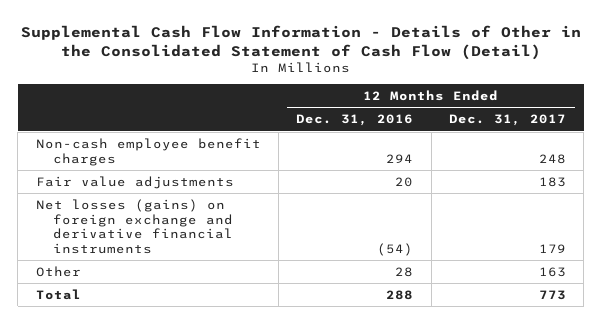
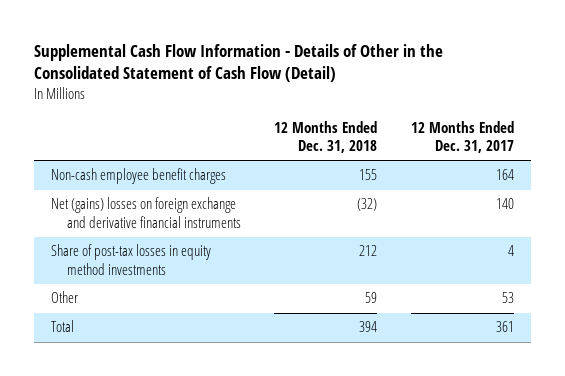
[296,114,414,127] Dec. 31, 2016 -> none
none -> [274,120,378,153] 12 Months Ended Dec. 31, 2018
[35,175,234,189] Fair value adjustments -> none
[538,153,566,164] 248 -> [495,169,514,181] 164
[35,198,233,254] Net losses (gains) on foreign exchange and derivative financial instruments -> [51,197,241,228] Net (gains) losses on foreign exchange and derivative financial instruments
[538,243,566,253] 179 -> [495,198,514,210] 140
none -> [51,244,212,275] Share of post-tax losses in equity method investments
[538,266,566,277] 163 -> [501,292,514,304] 53
[538,289,566,300] 773 -> [495,321,514,333] 361

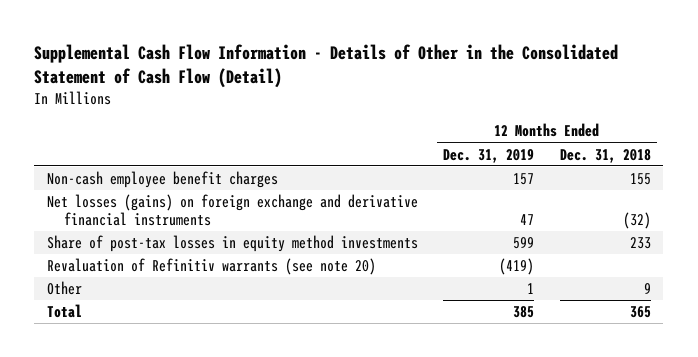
[410,120,514,153] 12 Months Ended Dec. 31, 2017 -> none
none -> [443,148,535,163] Dec. 31, 2019
[51,197,241,228] Net (gains) losses on foreign exchange and derivative financial instruments -> [47,194,419,227] Net losses (gains) on foreign exchange and derivative financial instruments
[359,245,378,257] 212 -> [629,237,651,250] 233
none -> [47,258,377,276] Revaluation of Refinitiv warrants (see note 20)
[365,292,378,304] 59 -> [643,283,651,295] 9
[359,321,378,333] 394 -> [629,306,651,319] 365

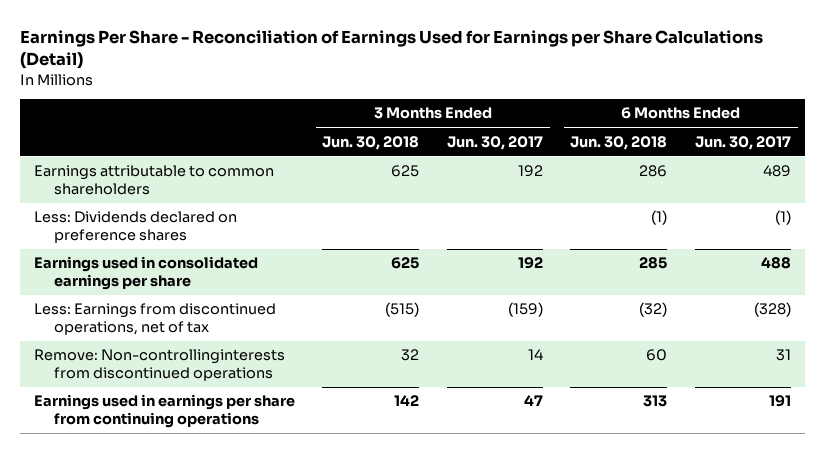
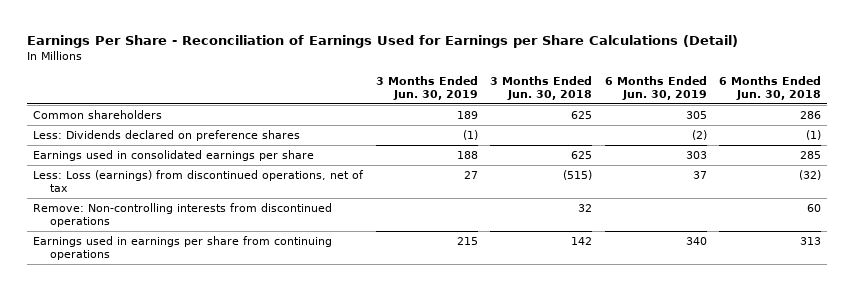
[446,135,543,150] Jun. 30, 2017 -> none
[695,135,792,150] Jun. 30, 2017 -> none
none -> [375,75,478,101] 3 Months Ended Jun. 30, 2019
none -> [604,75,707,101] 6 Months Ended Jun. 30, 2019
[33,165,274,196] Earnings attributable to common shareholders -> [33,109,163,119] Common shareholders
[33,303,276,336] Less: Earnings from discontinued operations, net of tax -> [33,169,365,192] Less: Loss (earnings) from discontinued operations, net of tax
[33,349,285,382] Remove: Non-controllinginterests from discontinued operations -> [33,202,333,227] Remove: Non-controlling interests from discontinued operations

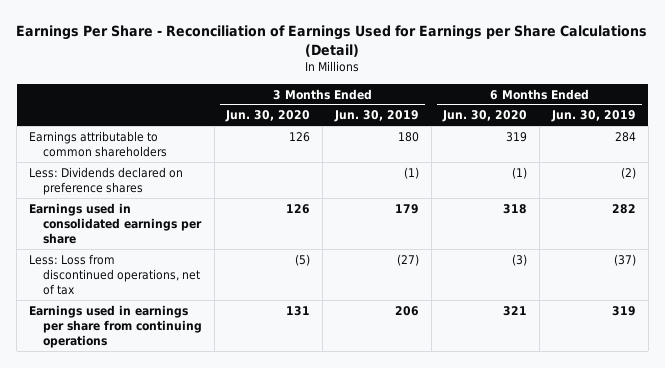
[490,75,593,101] 3 Months Ended Jun. 30, 2018 -> none
[719,75,822,101] 6 Months Ended Jun. 30, 2018 -> none
none -> [225,110,311,123] Jun. 30, 2020
none -> [442,110,528,123] Jun. 30, 2020
[33,109,163,119] Common shareholders -> [29,130,168,158] Earnings attributable to common shareholders
[456,110,478,119] 189 -> [397,131,419,142] 180
[685,110,707,119] 305 -> [614,131,636,142] 284
[33,202,333,227] Remove: Non-controlling interests from discontinued operations -> none
[456,150,478,159] 188 -> [394,203,419,214] 179
[685,150,707,159] 303 -> [611,203,636,214] 282
[33,169,365,192] Less: Loss (earnings) from discontinued operations, net of tax -> [29,253,201,296] Less: Loss from discontinued operations, net of tax
[463,170,478,179] 27 -> [396,253,419,266] (27)
[692,170,707,179] 37 -> [613,253,636,266] (37)
[456,236,478,245] 215 -> [394,305,419,316] 206
[685,236,707,245] 340 -> [611,305,636,316] 319

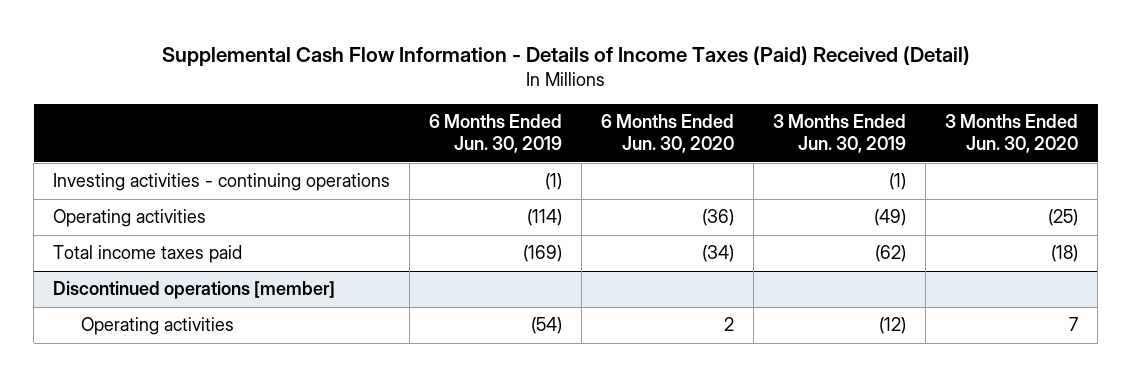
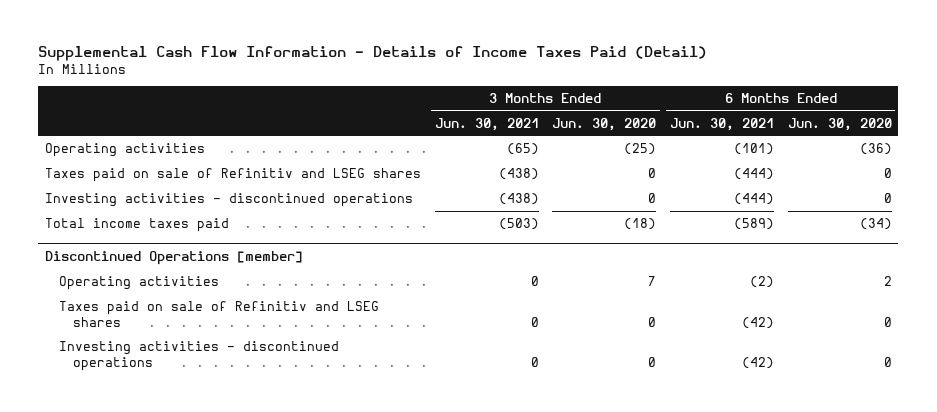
[161,45,970,66] Supplemental Cash Flow Information - Details of Income Taxes (Paid) Received (Detail) -> [38,46,708,62] Supplemental Cash Flow Information - Details of Income Taxes Paid (Detail)
[429,114,563,154] 6 Months Ended Jun. 30, 2019 -> none
[773,114,907,154] 3 Months Ended Jun. 30, 2019 -> none
none -> [434,117,539,131] Jun. 30, 2021
none -> [669,117,774,131] Jun. 30, 2021
[53,173,391,192] Investing activities - continuing operations -> none
none -> [44,168,421,183] Taxes paid on sale of Refinitiv and LSEG shares
none -> [44,193,413,208] Investing activities - discontinued operations
[53,281,336,300] Discontinued operations [member] -> [44,250,303,265] Discontinued Operations [member]
none -> [58,301,379,327] Taxes paid on sale of Refinitiv and LSEG shares
none -> [58,341,339,371] Investing activities - discontinued operations

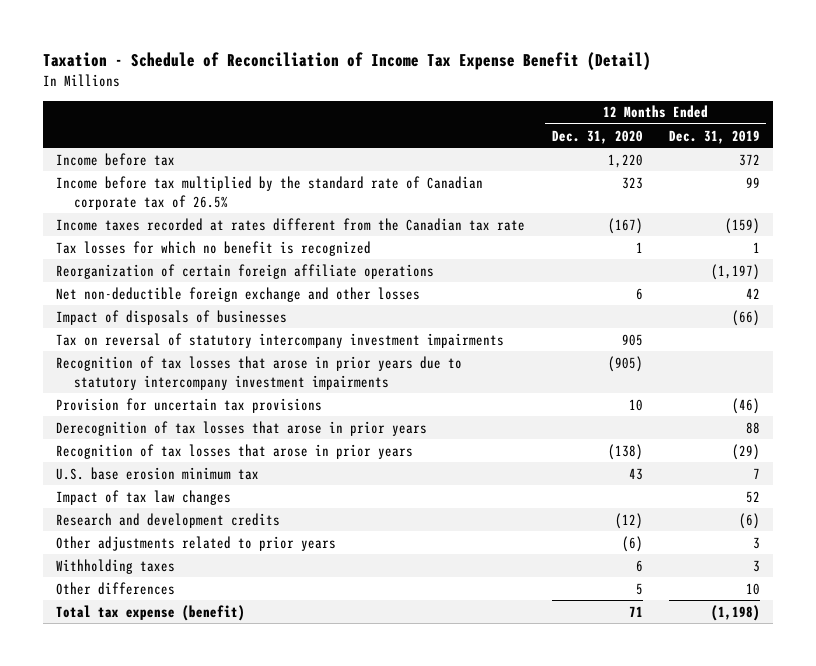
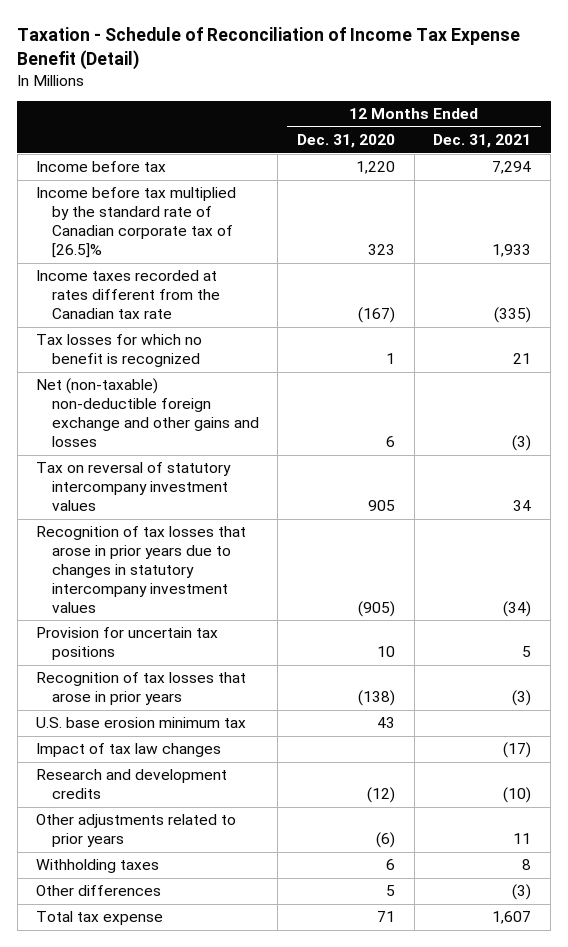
[668,129,760,144] Dec. 31, 2019 -> none
none -> [433,134,532,149] Dec. 31, 2021
[56,175,484,210] Income before tax multiplied by the standard rate of Canadian corporate tax of 26.5% -> [36,187,237,259] Income before tax multiplied by the standard rate of Canadian corporate tax of [26.5]%
[56,263,435,279] Reorganization of certain foreign affiliate operations -> none
[56,309,288,325] Impact of disposals of businesses -> none
[56,420,428,436] Derecognition of tax losses that arose in prior years -> none
[56,286,421,302] Net non-deductible foreign exchange and other losses -> [36,378,259,448] Net (non-taxable) non-deductible foreign exchange and other gains and losses
[56,332,505,348] Tax on reversal of statutory intercompany investment impairments -> [36,462,232,512] Tax on reversal of statutory intercompany investment values
[56,355,463,390] Recognition of tax losses that arose in prior years due to statutory intercompany investment impairments -> [36,526,247,613] Recognition of tax losses that arose in prior years due to changes in statutory intercompany investment values
[56,397,323,413] Provision for uncertain tax provisions -> [36,627,219,661] Provision for uncertain tax positions
[56,604,246,621] Total tax expense (benefit) -> [36,911,164,926] Total tax expense

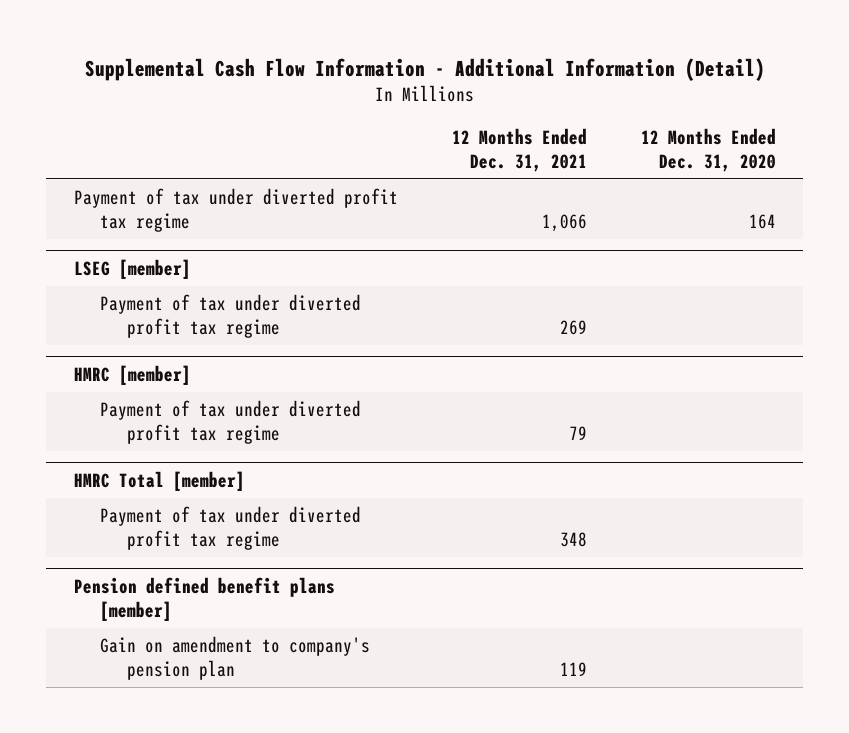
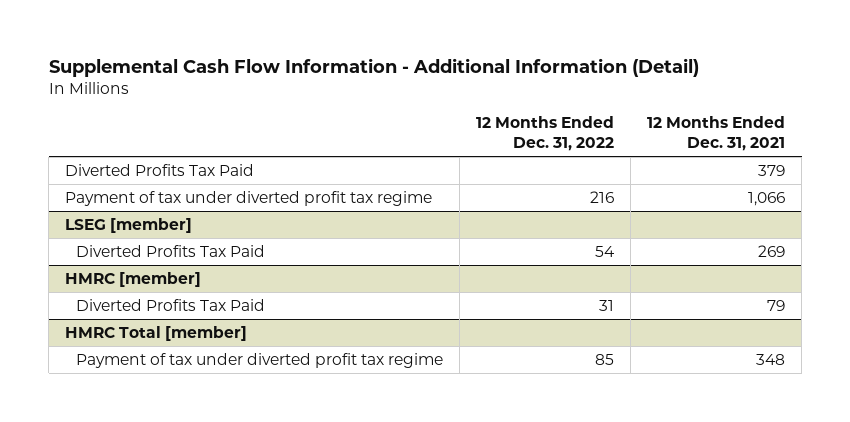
[640,127,776,172] 12 Months Ended Dec. 31, 2020 -> none
none -> [476,115,615,151] 12 Months Ended Dec. 31, 2022
none -> [65,163,255,176] Diverted Profits Tax Paid
[100,294,362,339] Payment of tax under diverted profit tax regime -> [76,244,266,257] Diverted Profits Tax Paid
[100,400,362,445] Payment of tax under diverted profit tax regime -> none
none -> [76,298,266,311] Diverted Profits Tax Paid
[73,577,335,621] Pension defined benefit plans [member] -> none
[100,636,371,681] Gain on amendment to company's pension plan -> none

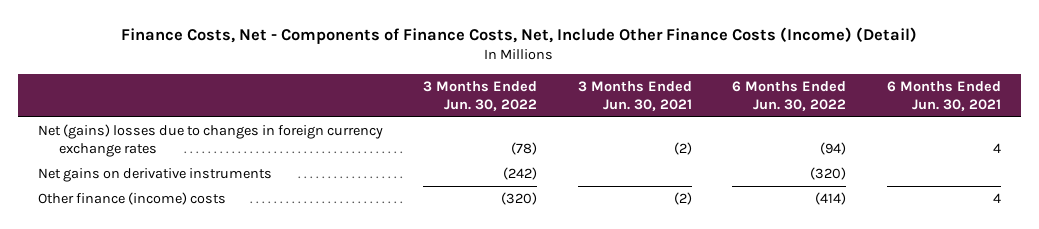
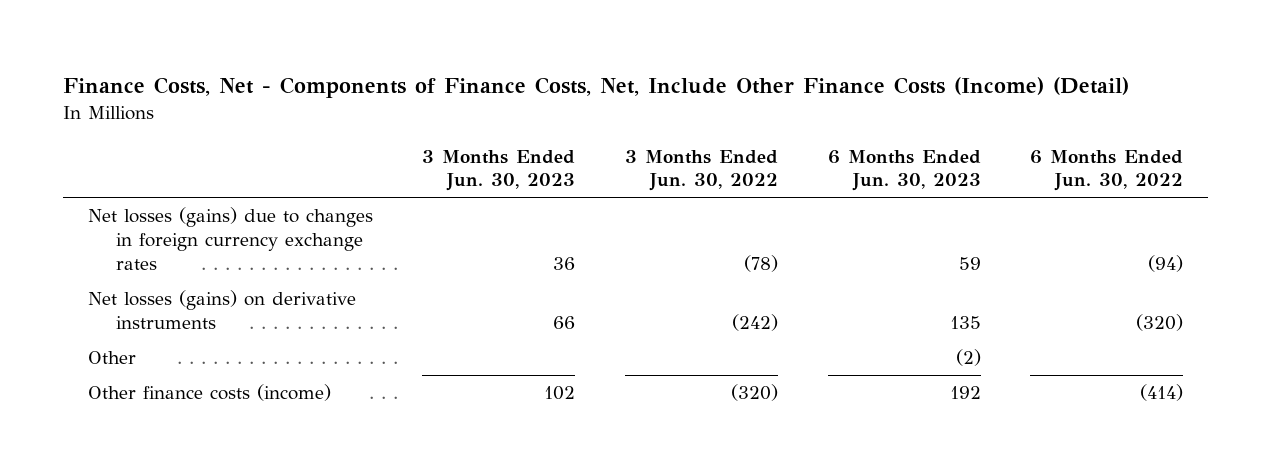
[577,80,692,111] 3 Months Ended Jun. 30, 2021 -> none
[886,80,1001,111] 6 Months Ended Jun. 30, 2021 -> none
none -> [422,149,576,192] 3 Months Ended Jun. 30, 2023
none -> [827,149,981,192] 6 Months Ended Jun. 30, 2023
[37,123,383,157] Net (gains) losses due to changes in foreign currency exchange rates -> [87,207,373,270] Net losses (gains) due to changes in foreign currency exchange rates
[37,167,272,182] Net gains on derivative instruments -> [87,290,356,330] Net losses (gains) on derivative instruments
none -> [87,351,136,365] Other
[37,191,226,205] Other finance (income) costs -> [87,384,331,402] Other finance costs (income)

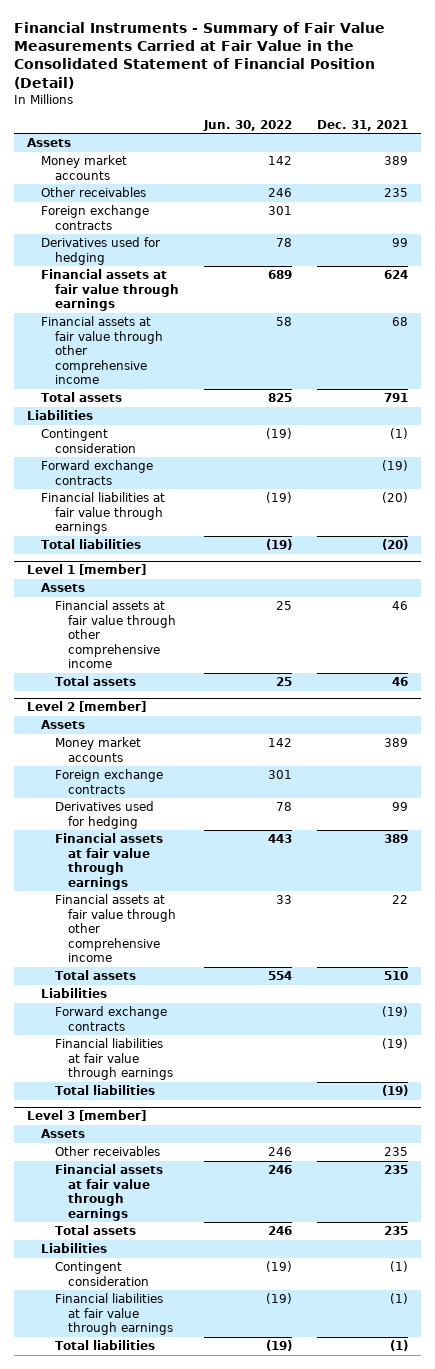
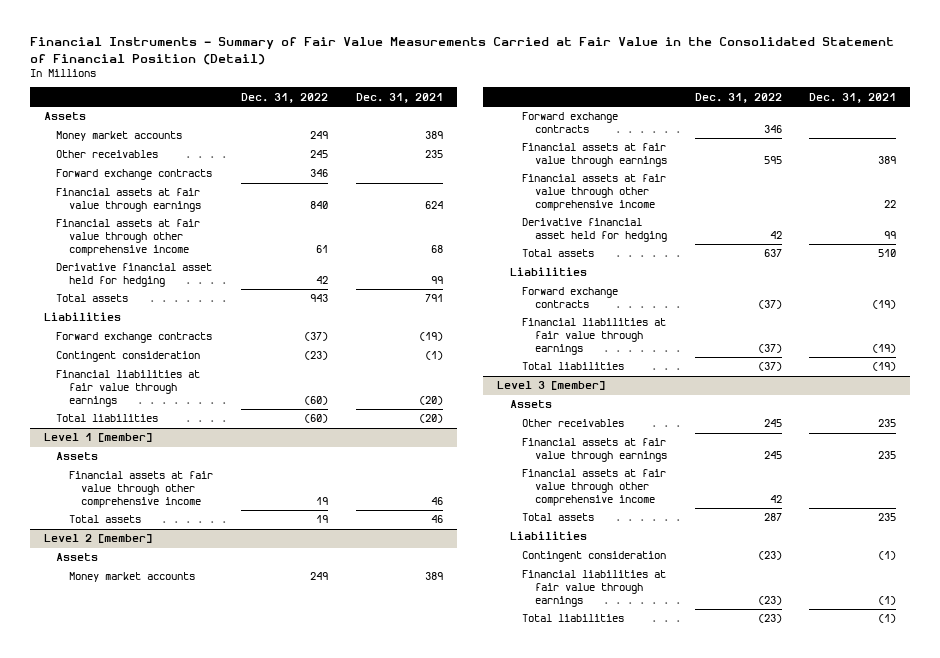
[202,119,292,131] Jun. 30, 2022 -> none
none -> [241,92,329,103] Dec. 31, 2022
[40,237,160,265] Derivatives used for hedging -> none
[40,205,149,230] Foreign exchange contracts -> [56,169,213,181] Forward exchange contracts
none -> [56,263,213,288] Derivative financial asset held for hedging
[40,429,136,453] Contingent consideration -> [56,351,201,363] Contingent consideration
[54,801,154,829] Derivatives used for hedging -> none
[54,769,163,794] Foreign exchange contracts -> [522,112,619,134] Forward exchange contracts
none -> [522,218,667,243] Derivative financial asset held for hedging
none -> [522,469,667,506] Financial assets at fair value through other comprehensive income

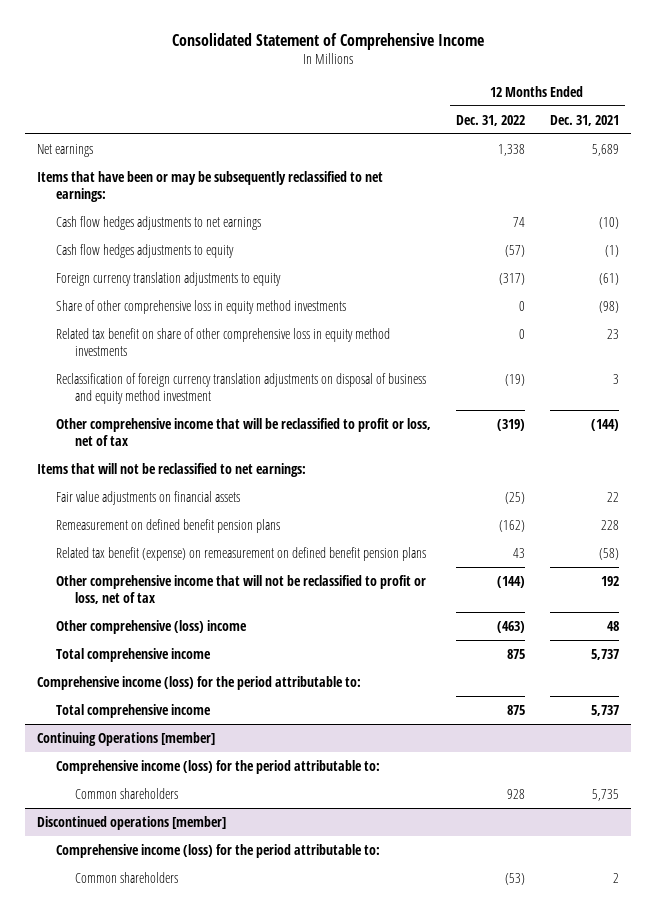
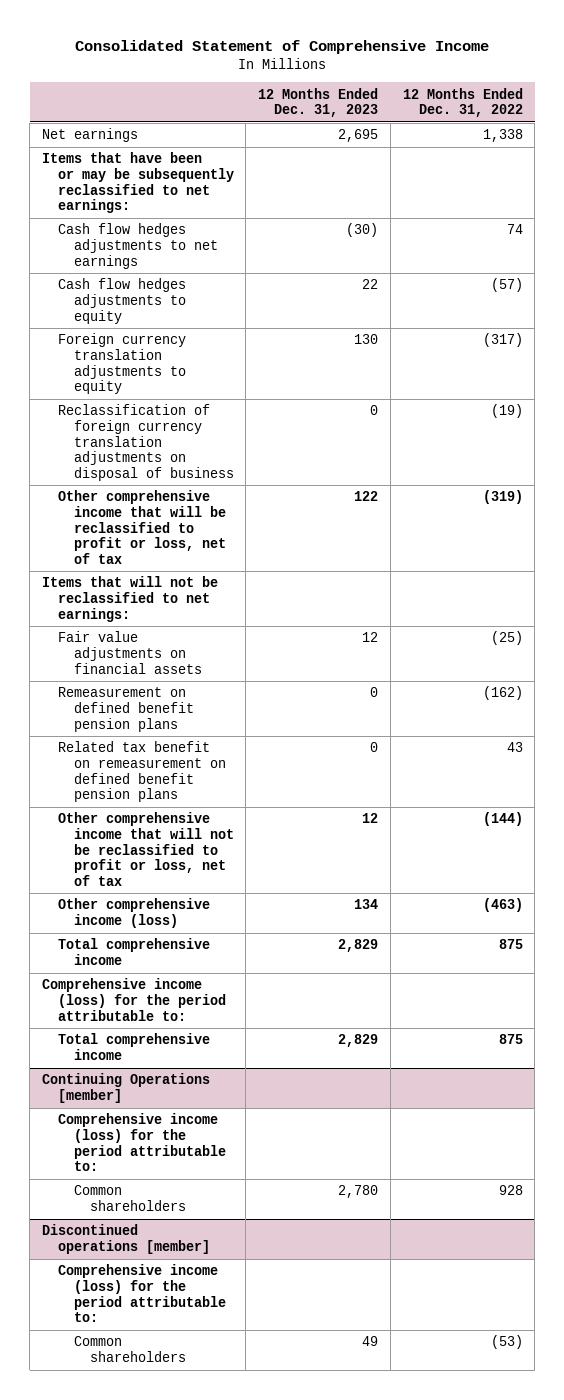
[549,114,619,126] Dec. 31, 2021 -> none
none -> [258,87,379,118] 12 Months Ended Dec. 31, 2023
[55,299,346,314] Share of other comprehensive loss in equity method investments -> none
[55,327,390,356] Related tax benefit on share of other comprehensive loss in equity method investments -> none
[55,372,426,404] Reclassification of foreign currency translation adjustments on disposal of business and equity method investment -> [57,404,234,481] Reclassification of foreign currency translation adjustments on disposal of business
[55,546,426,561] Related tax benefit (expense) on remeasurement on defined benefit pension plans -> [57,741,226,803] Related tax benefit on remeasurement on defined benefit pension plans
[55,619,247,634] Other comprehensive (loss) income -> [57,898,210,929] Other comprehensive income (loss)

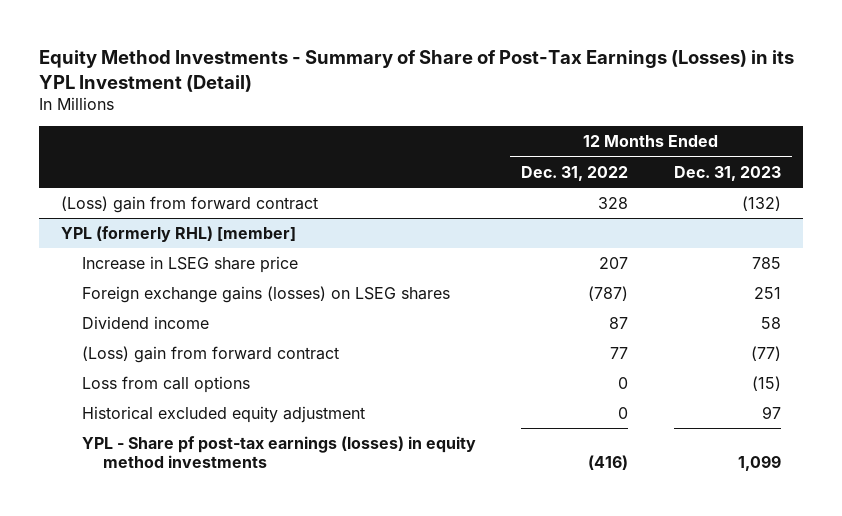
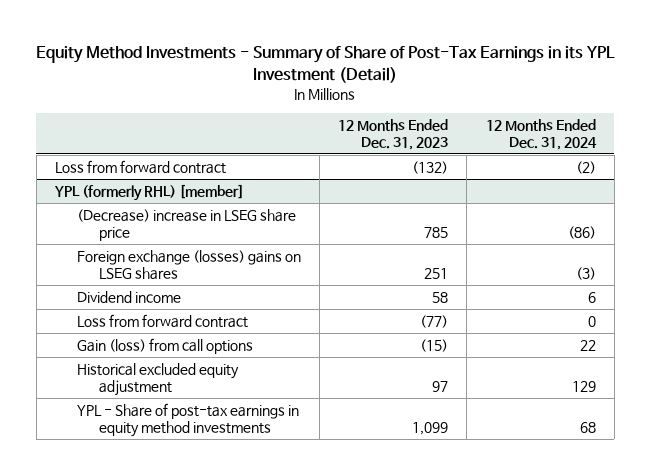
[38,49,794,92] Equity Method Investments - Summary of Share of Post-Tax Earnings (Losses) in its YPL Investment (Detail) -> [36,45,616,83] Equity Method Investments - Summary of Share of Post-Tax Earnings in its YPL Investment (Detail)
[521,165,629,181] Dec. 31, 2022 -> none
none -> [485,118,597,150] 12 Months Ended Dec. 31, 2024
[61,196,319,214] (Loss) gain from forward contract -> [54,160,226,175] Loss from forward contract
[82,256,299,274] Increase in LSEG share price -> [76,209,296,242] (Decrease) increase in LSEG share price
[82,286,451,304] Foreign exchange gains (losses) on LSEG shares -> [76,250,301,281] Foreign exchange (losses) gains on LSEG shares
[82,346,340,364] (Loss) gain from forward contract -> [76,314,248,329] Loss from forward contract
[82,376,251,394] Loss from call options -> [76,338,253,355] Gain (loss) from call options
[82,436,477,468] YPL - Share pf post-tax earnings (losses) in equity method investments -> [76,403,299,438] YPL - Share of post-tax earnings in equity method investments

